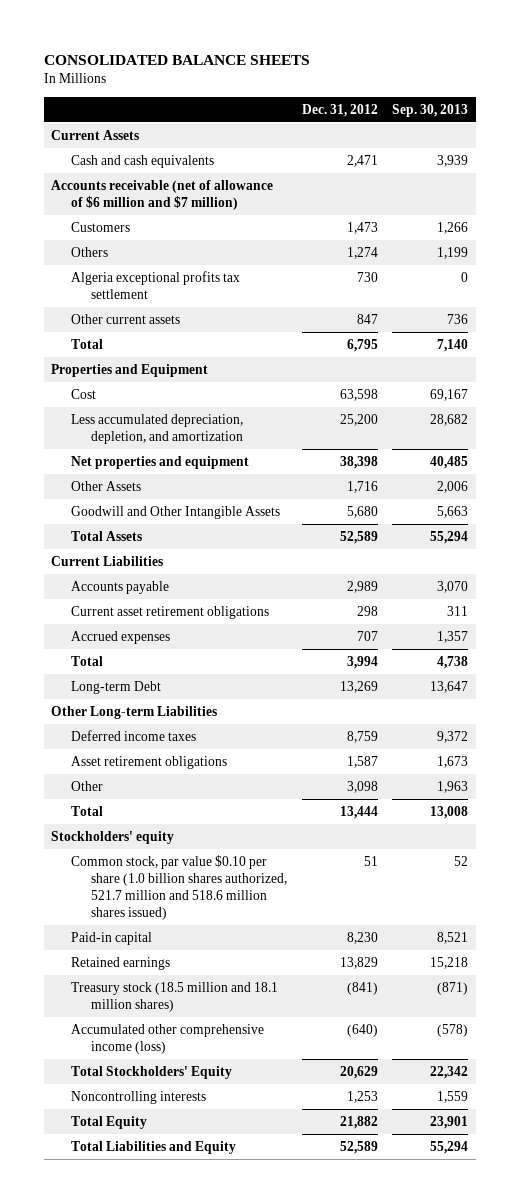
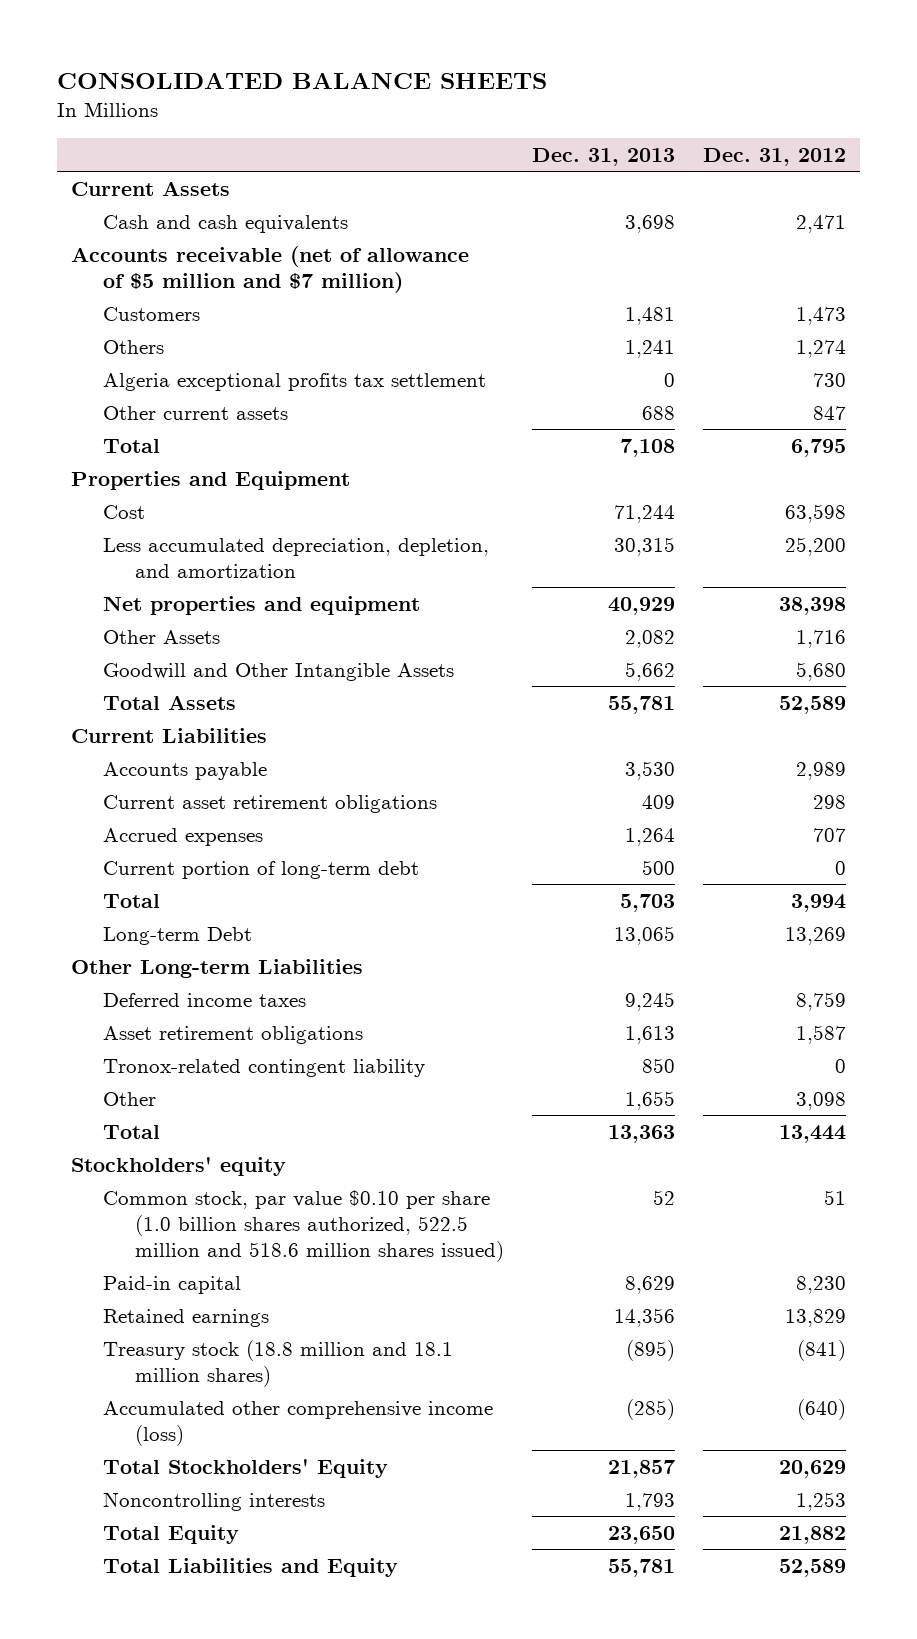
[392,103,469,117] Sep. 30, 2013 -> none
none -> [532,147,676,166] Dec. 31, 2013
[51,179,274,210] Accounts receivable (net of allowance of $6 million and $7 million) -> [71,245,470,293] Accounts receivable (net of allowance of $5 million and $7 million)
none -> [103,860,420,879] Current portion of long-term debt
none -> [103,1058,426,1077] Tronox-related contingent liability
[71,854,288,920] Common stock, par value $0.10 per share (1.0 billion shares authorized, 521.7 million and 518.6 million shares issued) -> [103,1189,505,1262] Common stock, par value $0.10 per share (1.0 billion shares authorized, 522.5 million and 518.6 million shares issued)
[71,981,279,1012] Treasury stock (18.5 million and 18.1 million shares) -> [103,1339,454,1387] Treasury stock (18.8 million and 18.1 million shares)

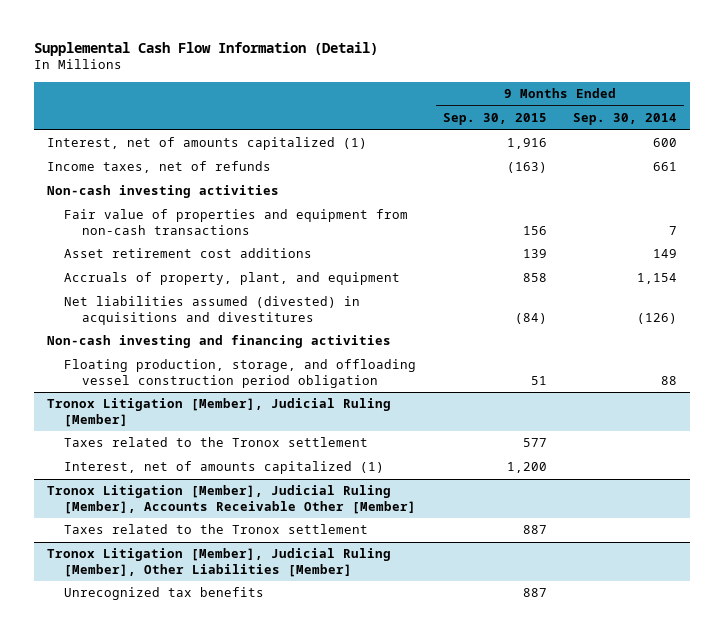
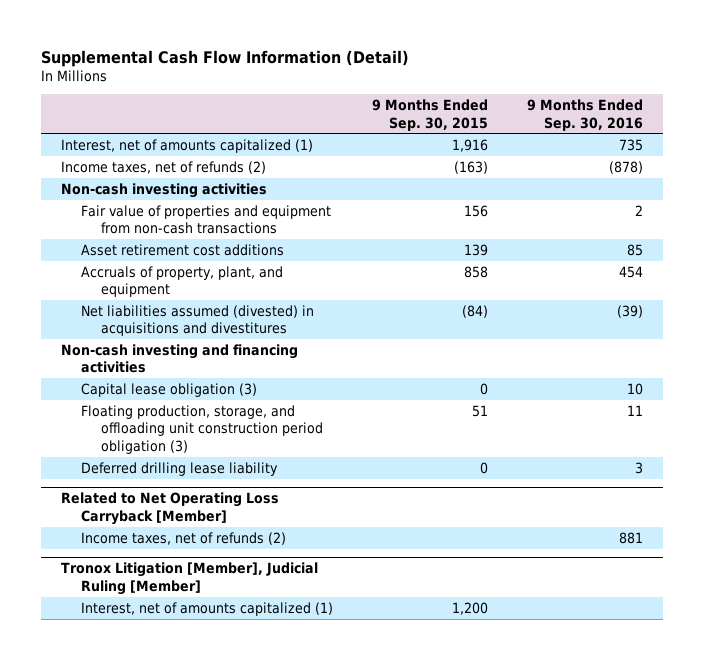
[573,113,678,126] Sep. 30, 2014 -> none
none -> [527,99,644,131] 9 Months Ended Sep. 30, 2016
[46,161,271,174] Income taxes, net of refunds -> [61,160,267,174] Income taxes, net of refunds (2)
none -> [80,382,257,397] Capital lease obligation (3)
[64,359,417,388] Floating production, storage, and offloading vessel construction period obligation -> [80,404,323,454] Floating production, storage, and offloading unit construction period obligation (3)
none -> [80,461,278,476] Deferred drilling lease liability
none -> [61,492,280,525] Related to Net Operating Loss Carryback [Member]
none -> [80,531,286,545] Income taxes, net of refunds (2)
[64,437,369,448] Taxes related to the Tronox settlement -> none
[46,485,417,514] Tronox Litigation [Member], Judicial Ruling [Member], Accounts Receivable Other [Member] -> none
[64,524,369,535] Taxes related to the Tronox settlement -> none
[46,548,391,577] Tronox Litigation [Member], Judicial Ruling [Member], Other Liabilities [Member] -> none
[64,587,265,601] Unrecognized tax benefits -> none

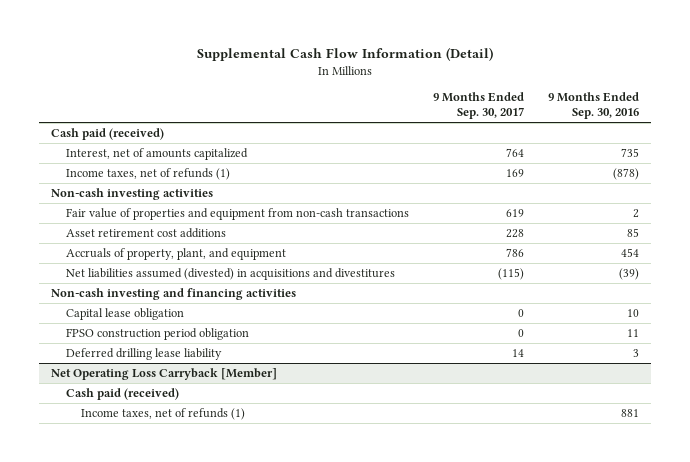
[371,99,488,131] 9 Months Ended Sep. 30, 2015 -> none
none -> [433,92,525,120] 9 Months Ended Sep. 30, 2017
none -> [51,127,165,140] Cash paid (received)
[61,138,314,153] Interest, net of amounts capitalized (1) -> [66,147,249,160] Interest, net of amounts capitalized
[61,160,267,174] Income taxes, net of refunds (2) -> [66,167,231,180] Income taxes, net of refunds (1)
[80,382,257,397] Capital lease obligation (3) -> [66,307,185,320] Capital lease obligation
[80,404,323,454] Floating production, storage, and offloading unit construction period obligation (3) -> [66,327,250,340] FPSO construction period obligation
[61,562,319,595] Tronox Litigation [Member], Judicial Ruling [Member] -> none
[80,601,333,616] Interest, net of amounts capitalized (1) -> none
[61,492,280,525] Related to Net Operating Loss Carryback [Member] -> [51,367,278,380] Net Operating Loss Carryback [Member]
none -> [66,387,180,400] Cash paid (received)
[80,531,286,545] Income taxes, net of refunds (2) -> [81,407,246,420] Income taxes, net of refunds (1)

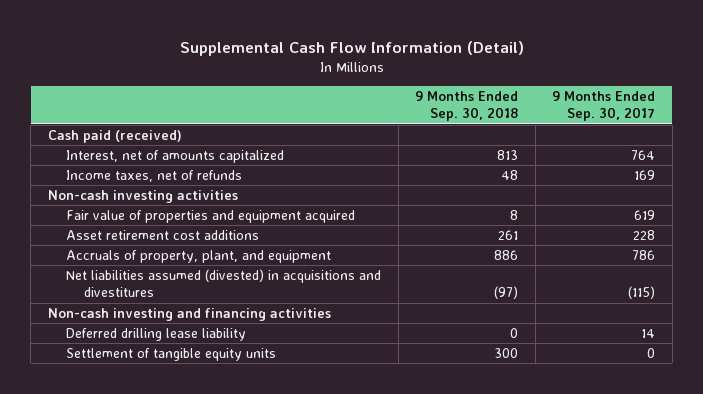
[548,92,640,120] 9 Months Ended Sep. 30, 2016 -> none
none -> [415,91,519,122] 9 Months Ended Sep. 30, 2018
[66,167,231,180] Income taxes, net of refunds (1) -> [66,170,243,183] Income taxes, net of refunds
[66,207,410,220] Fair value of properties and equipment from non-cash transactions -> [66,210,356,224] Fair value of properties and equipment acquired
[66,307,185,320] Capital lease obligation -> none
[66,327,250,340] FPSO construction period obligation -> none
[51,367,278,380] Net Operating Loss Carryback [Member] -> none
[66,387,180,400] Cash paid (received) -> none
[81,407,246,420] Income taxes, net of refunds (1) -> none
none -> [66,348,277,362] Settlement of tangible equity units

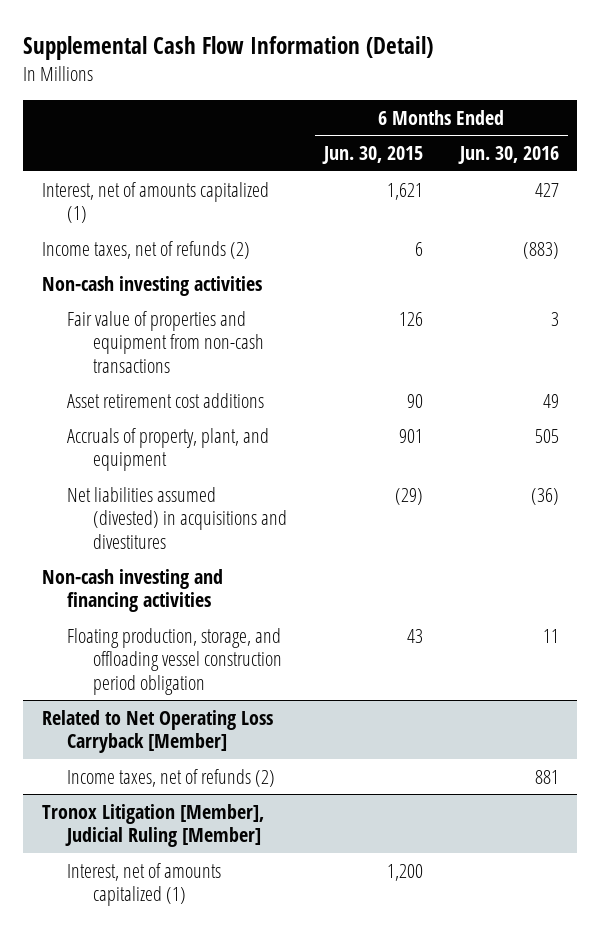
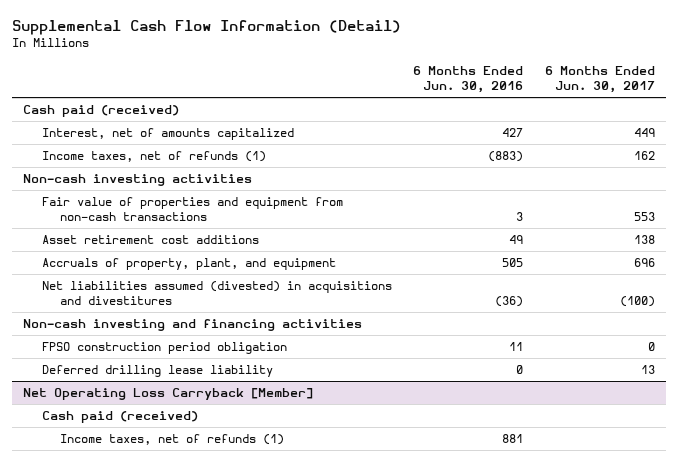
[321,146,423,165] Jun. 30, 2015 -> none
none -> [544,66,655,94] 6 Months Ended Jun. 30, 2017
none -> [22,105,179,118] Cash paid (received)
[41,181,269,224] Interest, net of amounts capitalized (1) -> [41,128,294,141] Interest, net of amounts capitalized
[41,240,250,259] Income taxes, net of refunds (2) -> [41,151,266,163] Income taxes, net of refunds (1)
[41,803,264,848] Tronox Litigation [Member], Judicial Ruling [Member] -> none
[67,862,222,907] Interest, net of amounts capitalized (1) -> none
[67,627,282,695] Floating production, storage, and offloading vessel construction period obligation -> [41,342,287,355] FPSO construction period obligation
none -> [41,365,273,378] Deferred drilling lease liability
[41,709,273,754] Related to Net Operating Loss Carryback [Member] -> [22,388,313,401] Net Operating Loss Carryback [Member]
none -> [41,411,198,424] Cash paid (received)
[67,768,276,787] Income taxes, net of refunds (2) -> [60,434,285,446] Income taxes, net of refunds (1)

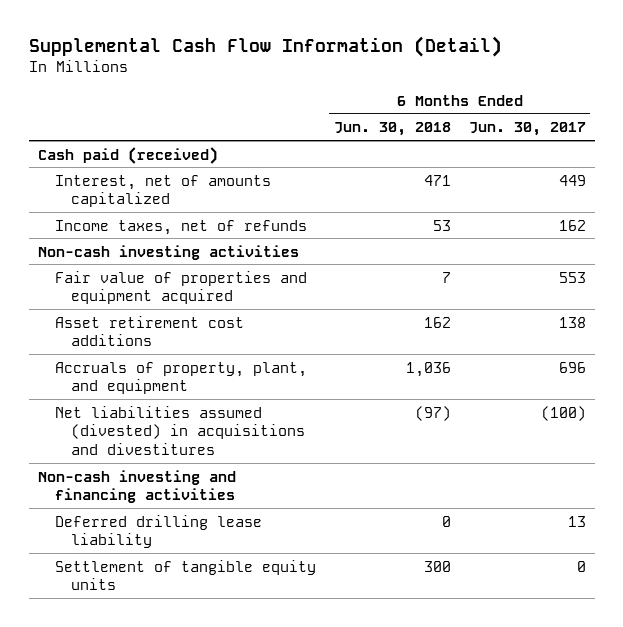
[413,66,524,94] 6 Months Ended Jun. 30, 2016 -> none
none -> [333,122,451,137] Jun. 30, 2018
[41,151,266,163] Income taxes, net of refunds (1) -> [54,219,307,235] Income taxes, net of refunds
[41,197,343,221] Fair value of properties and equipment from non-cash transactions -> [54,270,307,305] Fair value of properties and equipment acquired
[41,342,287,355] FPSO construction period obligation -> none
[22,388,313,401] Net Operating Loss Carryback [Member] -> none
[41,411,198,424] Cash paid (received) -> none
[60,434,285,446] Income taxes, net of refunds (1) -> none
none -> [54,559,316,591] Settlement of tangible equity units

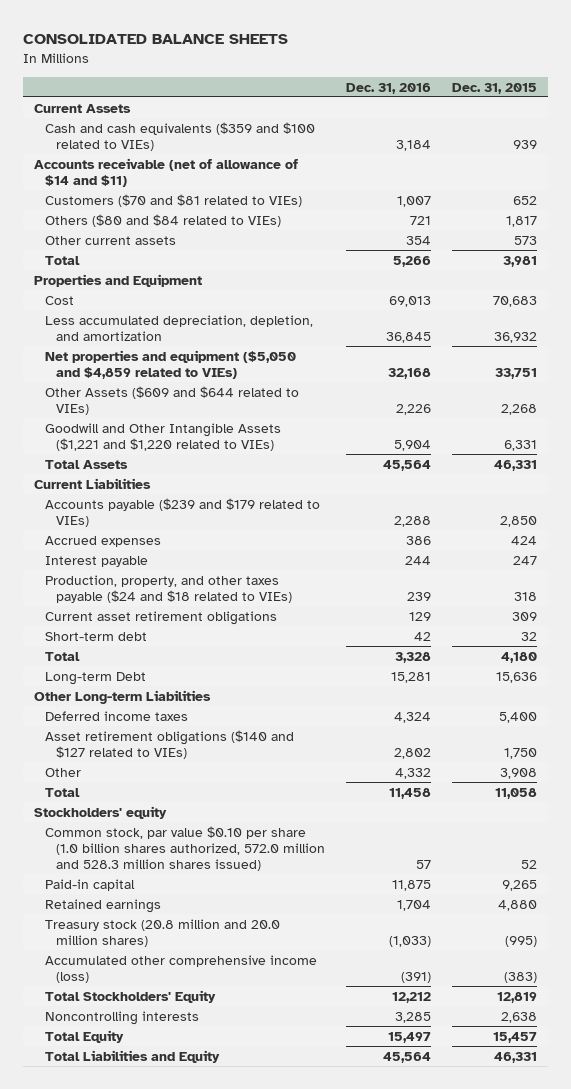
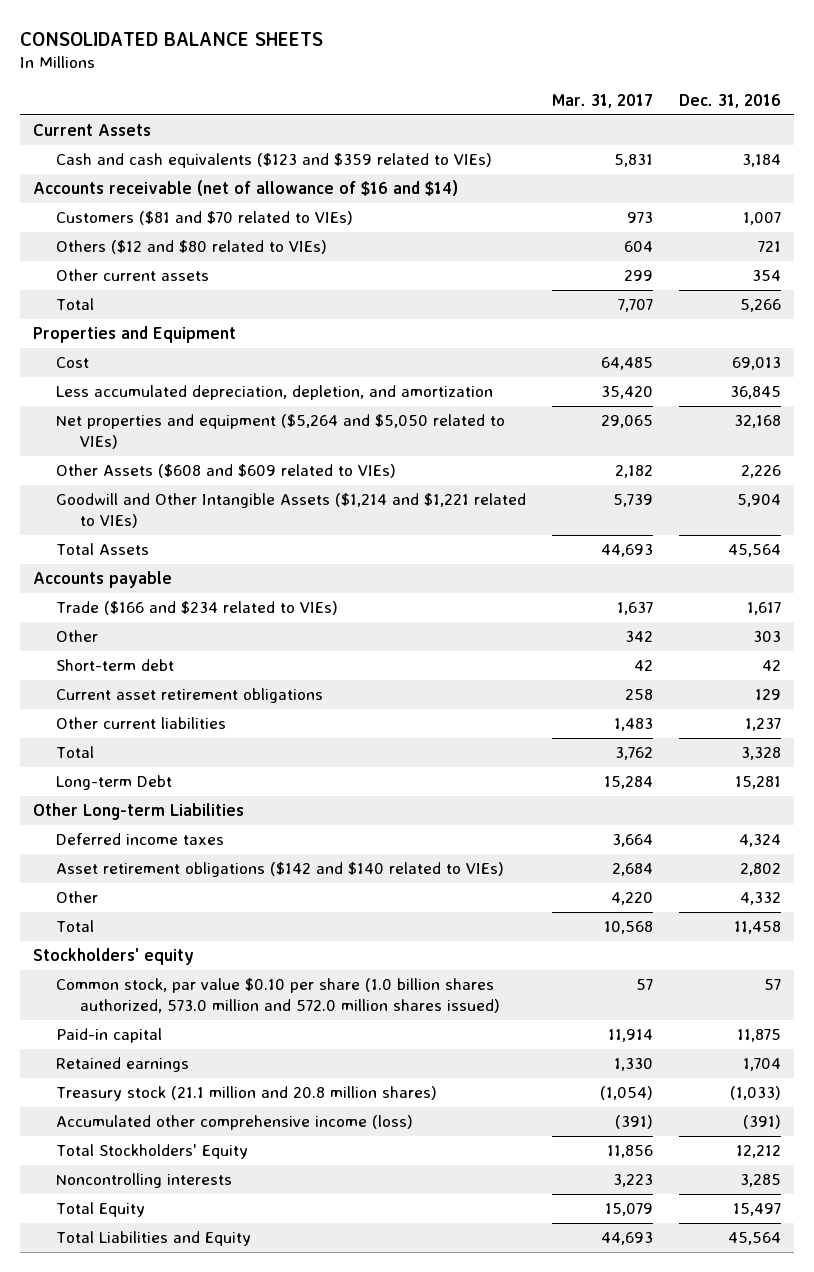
[452,82,538,94] Dec. 31, 2015 -> none
none -> [552,93,654,108] Mar. 31, 2017
[44,121,315,151] Cash and cash equivalents ($359 and $100 related to VIEs) -> [56,153,493,169] Cash and cash equivalents ($123 and $359 related to VIEs)
[33,157,298,187] Accounts receivable (net of allowance of $14 and $11) -> [32,180,458,197] Accounts receivable (net of allowance of $16 and $14)
[44,193,302,207] Customers ($70 and $81 related to VIEs) -> [56,211,354,226] Customers ($81 and $70 related to VIEs)
[44,213,281,227] Others ($80 and $84 related to VIEs) -> [56,240,328,255] Others ($12 and $80 related to VIEs)
[44,349,296,379] Net properties and equipment ($5,050 and $4,859 related to VIEs) -> [56,414,506,449] Net properties and equipment ($5,264 and $5,050 related to VIEs)
[44,385,299,415] Other Assets ($609 and $644 related to VIEs) -> [56,464,397,479] Other Assets ($608 and $609 related to VIEs)
[44,422,281,451] Goodwill and Other Intangible Assets ($1,221 and $1,220 related to VIEs) -> [56,493,527,528] Goodwill and Other Intangible Assets ($1,214 and $1,221 related to VIEs)
[33,477,151,489] Current Liabilities -> none
[44,497,320,527] Accounts payable ($239 and $179 related to VIEs) -> none
[44,535,161,547] Accrued expenses -> none
[44,555,148,567] Interest payable -> none
[44,574,292,603] Production, property, and other taxes payable ($24 and $18 related to VIEs) -> none
none -> [32,571,172,589] Accounts payable
none -> [56,601,339,616] Trade ($166 and $234 related to VIEs)
none -> [56,630,99,643] Other
[44,610,277,625] Current asset retirement obligations -> [56,688,324,704] Current asset retirement obligations
none -> [56,717,227,730] Other current liabilities
[44,729,294,759] Asset retirement obligations ($140 and $127 related to VIEs) -> [56,862,505,878] Asset retirement obligations ($142 and $140 related to VIEs)
[44,825,325,871] Common stock, par value $0.10 per share (1.0 billion shares authorized, 572.0 million and 528.3 million shares issued) -> [56,978,500,1013] Common stock, par value $0.10 per share (1.0 billion shares authorized, 573.0 million and 572.0 million shares issued)
[44,918,280,947] Treasury stock (20.8 million and 20.0 million shares) -> [56,1086,438,1102] Treasury stock (21.1 million and 20.8 million shares)

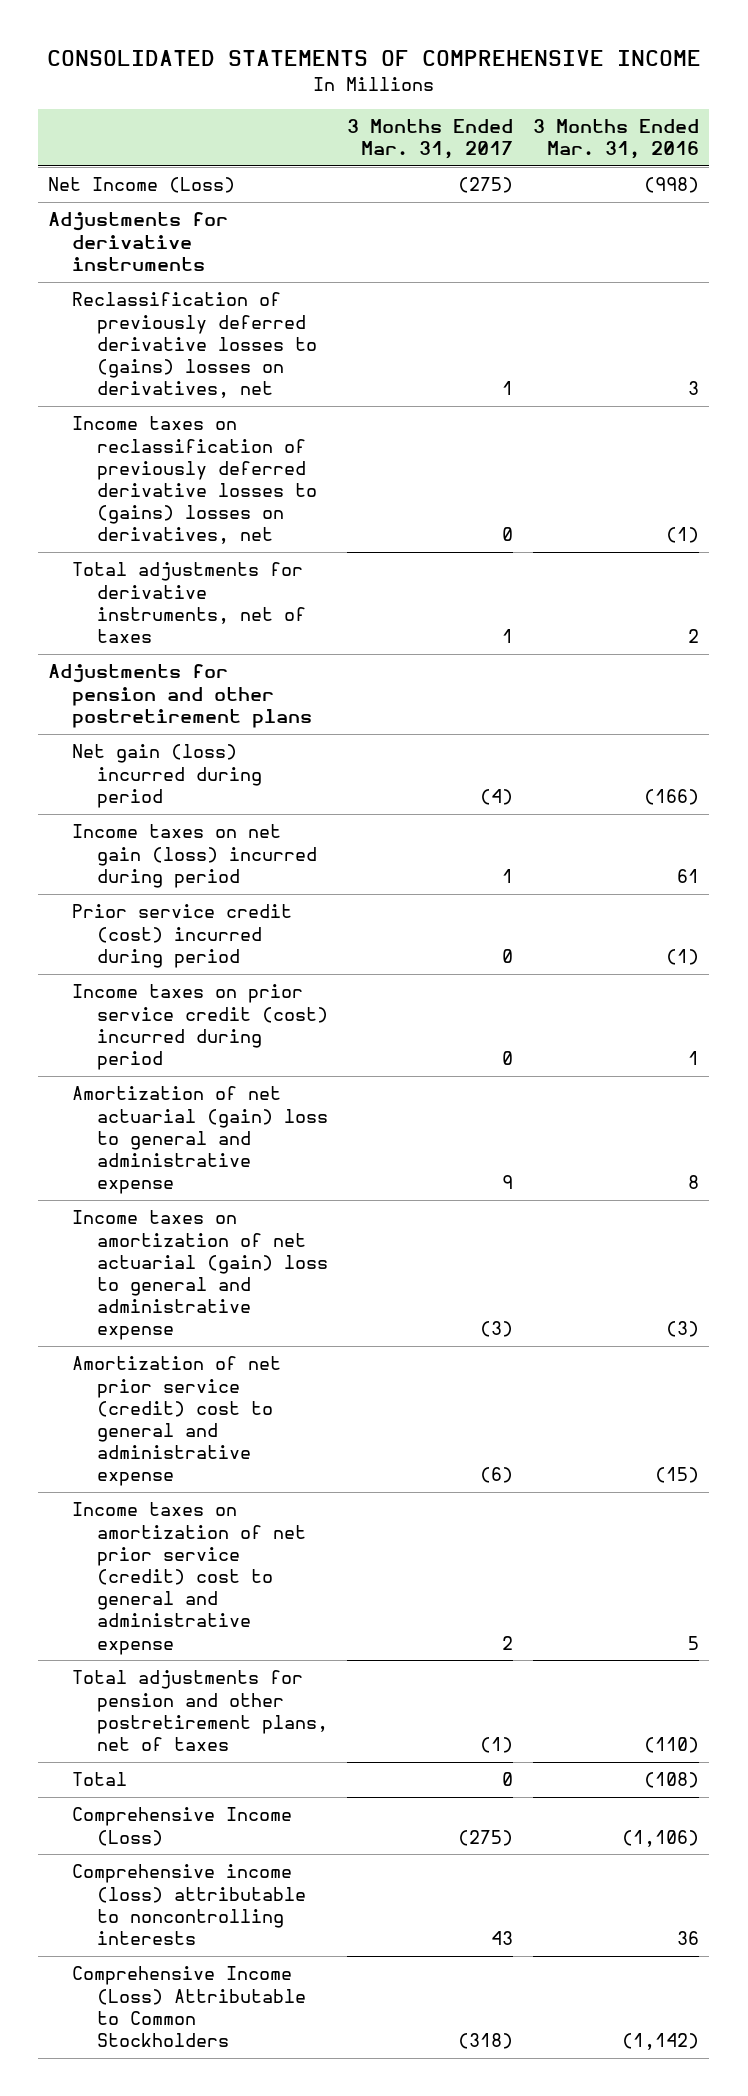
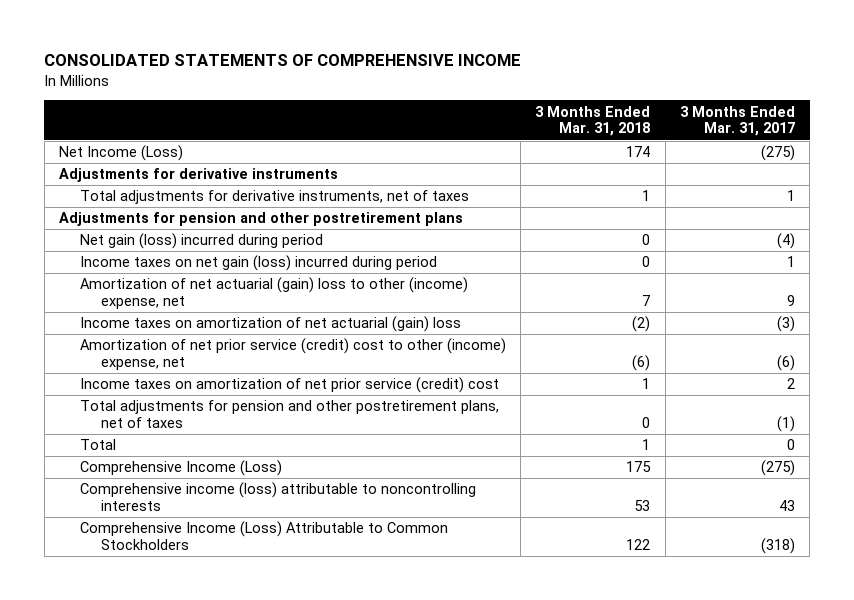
[533,118,700,160] 3 Months Ended Mar. 31, 2016 -> none
none -> [535,105,651,137] 3 Months Ended Mar. 31, 2018
[72,292,317,399] Reclassification of previously deferred derivative losses to (gains) losses on derivatives, net -> none
[72,416,317,545] Income taxes on reclassification of previously deferred derivative losses to (gains) losses on derivatives, net -> none
[72,904,293,968] Prior service credit (cost) incurred during period -> none
[72,984,328,1071] Income taxes on prior service credit (cost) incurred during period -> none
[72,1086,328,1195] Amortization of net actuarial (gain) loss to general and administrative expense -> [79,277,468,310] Amortization of net actuarial (gain) loss to other (income) expense, net
[72,1210,328,1341] Income taxes on amortization of net actuarial (gain) loss to general and administrative expense -> [79,316,461,333] Income taxes on amortization of net actuarial (gain) loss
[72,1356,282,1487] Amortization of net prior service (credit) cost to general and administrative expense -> [79,338,506,371] Amortization of net prior service (credit) cost to other (income) expense, net
[72,1502,306,1655] Income taxes on amortization of net prior service (credit) cost to general and administrative expense -> [79,377,499,394] Income taxes on amortization of net prior service (credit) cost

